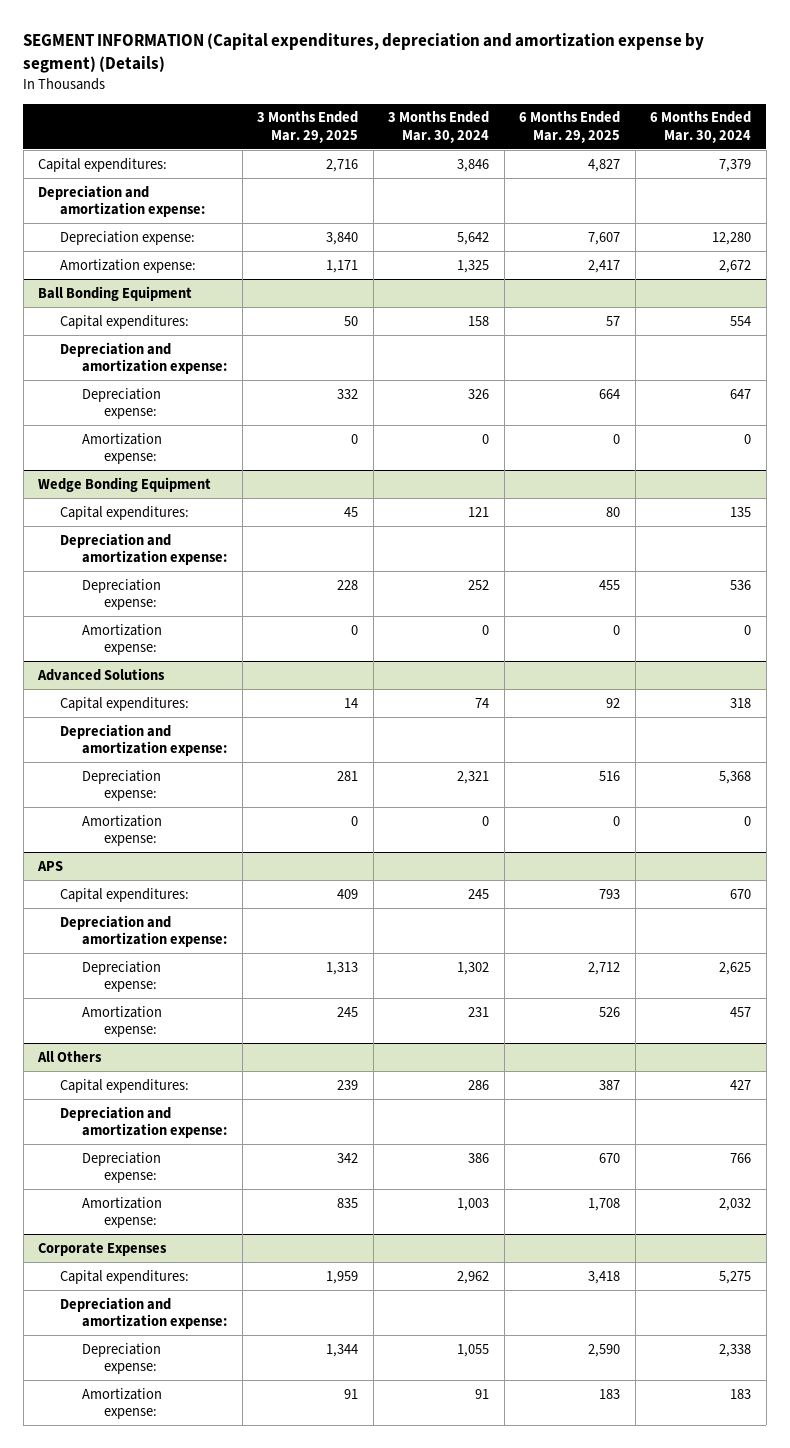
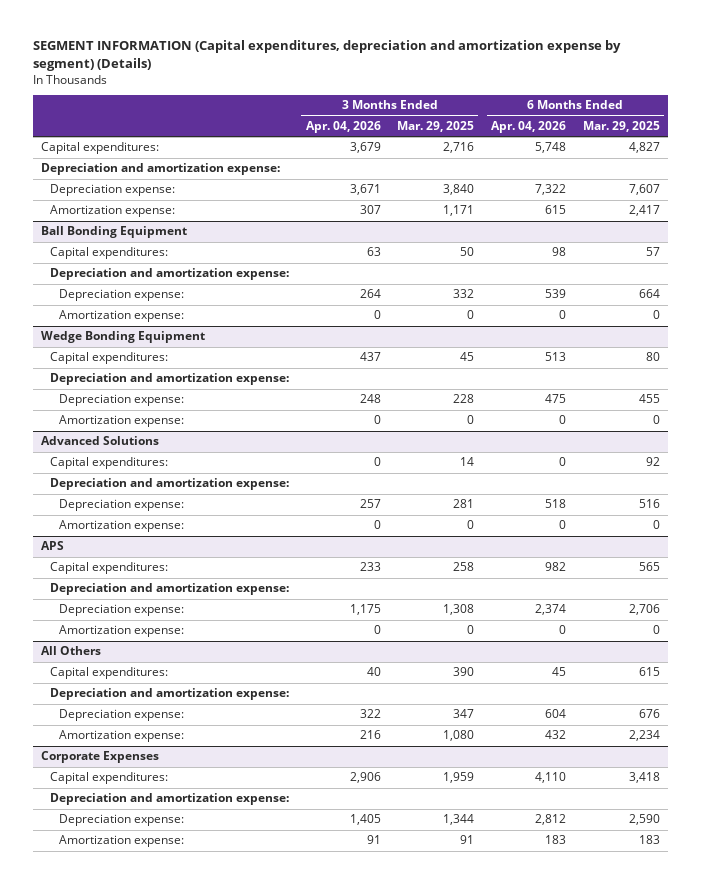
[388,111,490,143] 3 Months Ended Mar. 30, 2024 -> none
[650,111,752,143] 6 Months Ended Mar. 30, 2024 -> none
none -> [305,120,381,133] Apr. 04, 2026
none -> [490,120,566,133] Apr. 04, 2026
[337,888,359,899] 409 -> [453,562,475,572] 258
[599,888,621,899] 793 -> [638,562,660,572] 565
[326,961,359,975] 1,313 -> [443,604,475,616] 1,308
[588,961,621,975] 2,712 -> [628,604,660,616] 2,706
[337,1006,359,1017] 245 -> [467,625,475,635] 0
[599,1006,621,1017] 526 -> [652,625,660,635] 0
[337,1079,359,1090] 239 -> [453,667,475,677] 390
[599,1079,621,1090] 387 -> [638,667,660,677] 615
[337,1152,359,1163] 342 -> [453,709,475,719] 347
[599,1152,621,1163] 670 -> [638,709,660,719] 676
[337,1197,359,1208] 835 -> [443,730,475,742] 1,080
[588,1197,621,1211] 1,708 -> [628,730,660,742] 2,234

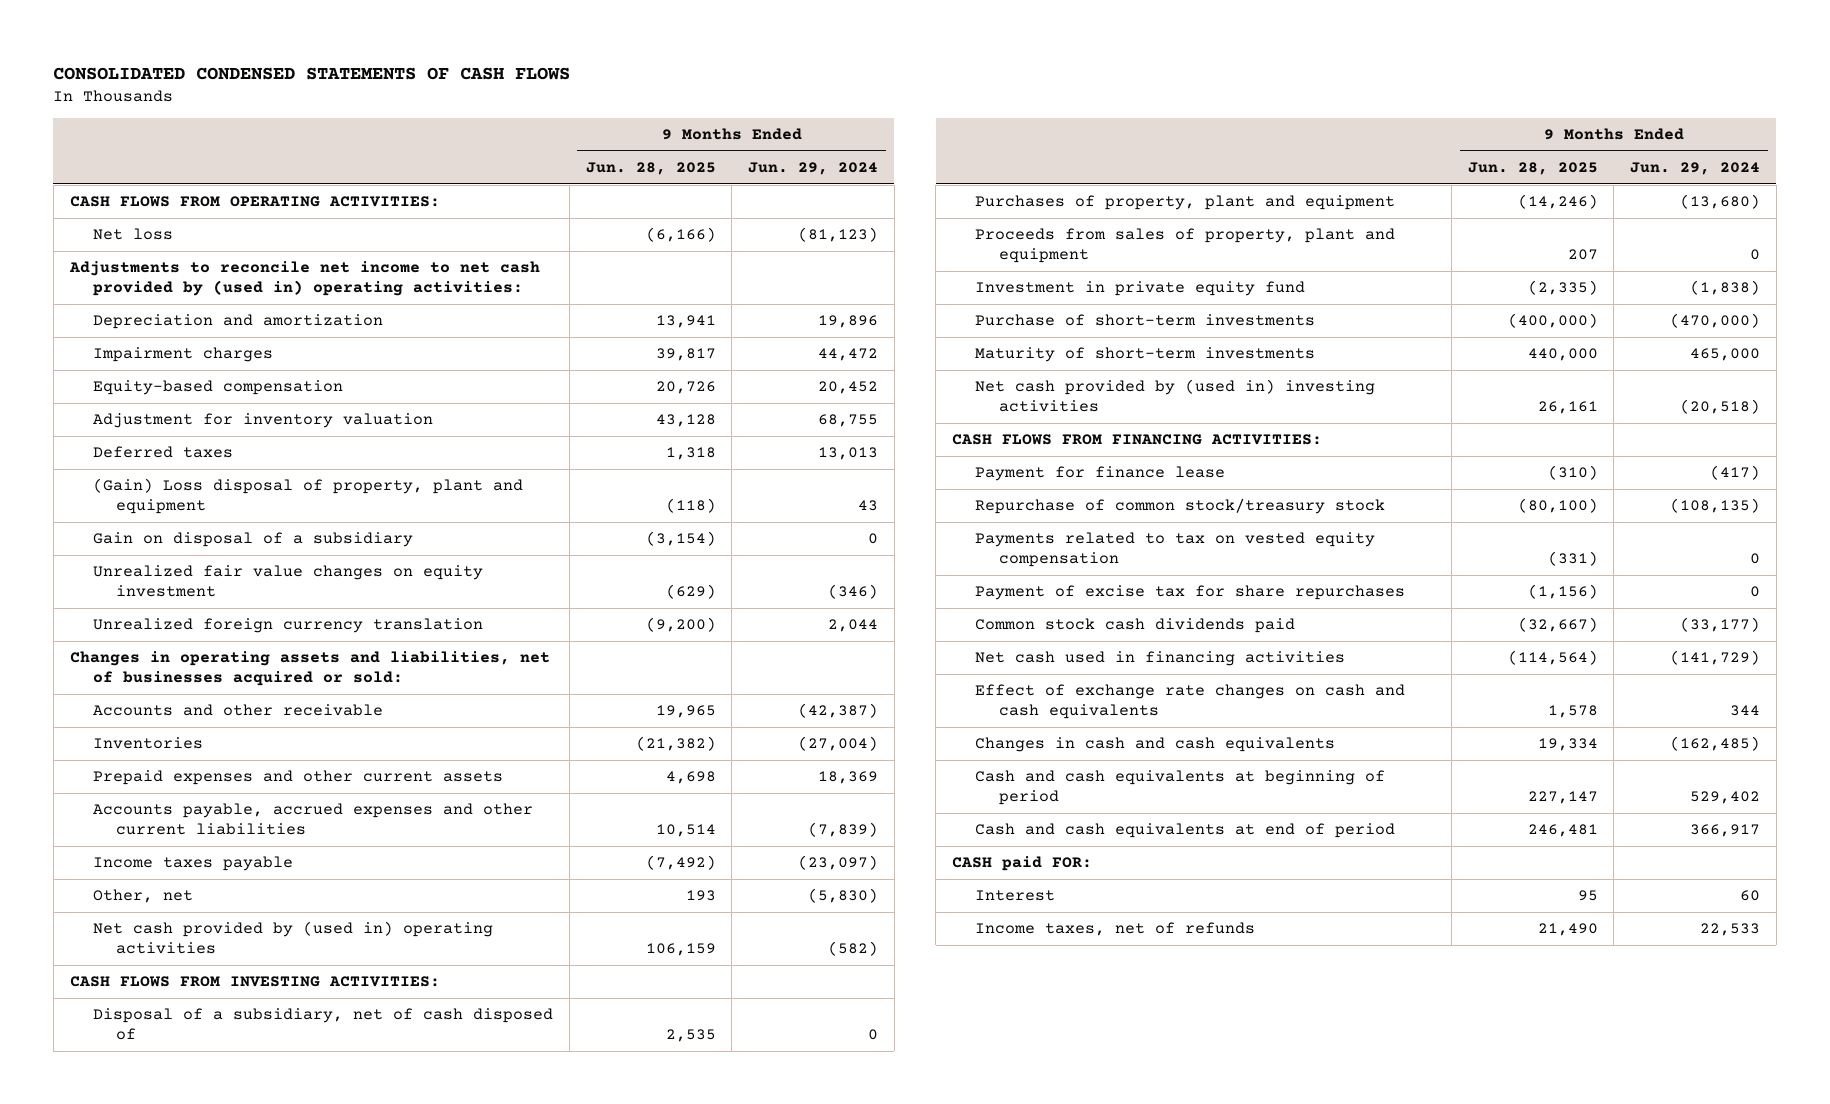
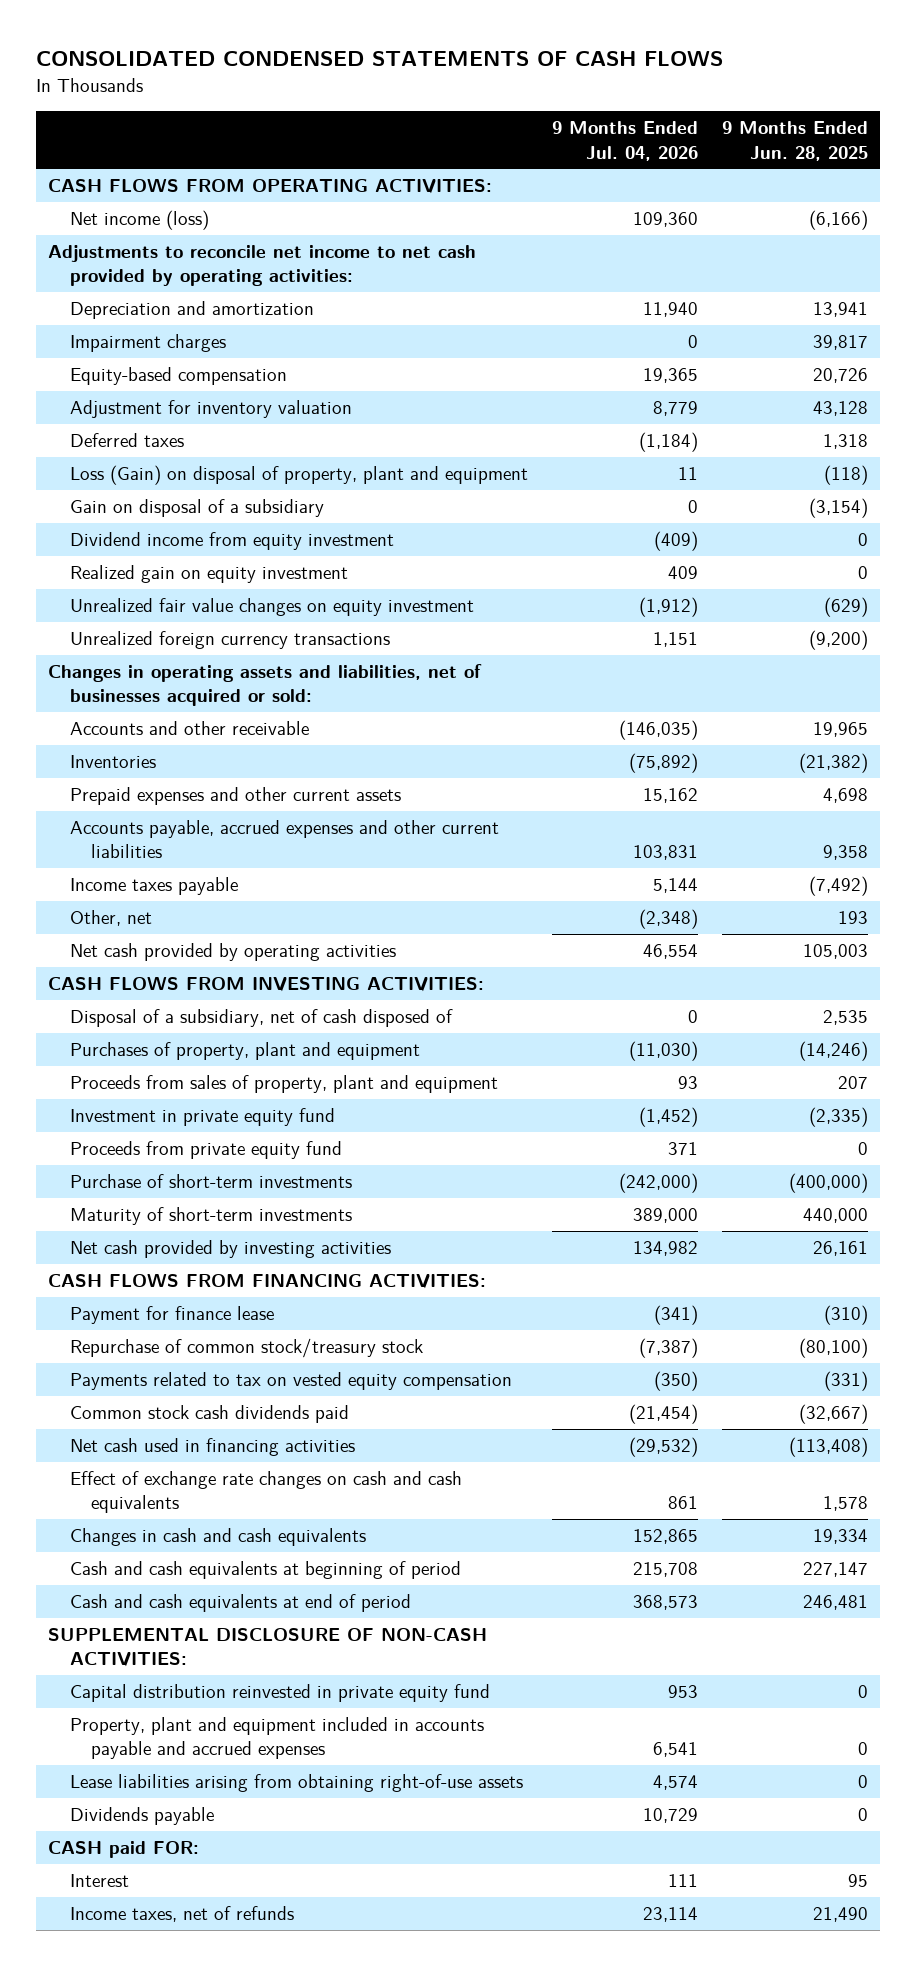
[748,161,879,175] Jun. 29, 2024 -> none
none -> [551,121,698,161] 9 Months Ended Jul. 04, 2026
[93,228,174,241] Net loss -> [69,210,209,231] Net income (loss)
[68,261,540,297] Adjustments to reconcile net income to net cash provided by (used in) operating activities: -> [48,245,477,287] Adjustments to reconcile net income to net cash provided by operating activities:
[93,478,524,515] (Gain) Loss disposal of property, plant and equipment -> [69,465,528,486] Loss (Gain) on disposal of property, plant and equipment
none -> [69,532,394,551] Dividend income from equity investment
none -> [69,565,348,584] Realized gain on equity investment
[93,618,484,634] Unrealized foreign currency translation -> [69,631,390,650] Unrealized foreign currency transactions
[655,824,716,838] 10,514 -> [822,845,868,861] 9,358
[93,921,494,955] Net cash provided by (used in) operating activities -> [69,943,396,962] Net cash provided by operating activities
[645,943,716,957] 106,159 -> [802,944,868,960] 105,003
none -> [69,1141,342,1160] Proceeds from private equity fund
[975,379,1376,413] Net cash provided by (used in) investing activities -> [69,1240,391,1259] Net cash provided by investing activities
[975,585,1406,601] Payment of excise tax for share repurchases -> none
[1507,650,1598,666] (114,564) -> [788,1437,868,1458] (113,408)
none -> [48,1628,488,1668] SUPPLEMENTAL DISCLOSURE OF NON-CASH ACTIVITIES:
none -> [69,1684,490,1703] Capital distribution reinvested in private equity fund
none -> [69,1717,484,1760] Property, plant and equipment included in accounts payable and accrued expenses
none -> [69,1774,523,1793] Lease liabilities arising from obtaining right-of-use assets
none -> [69,1807,214,1826] Dividends payable

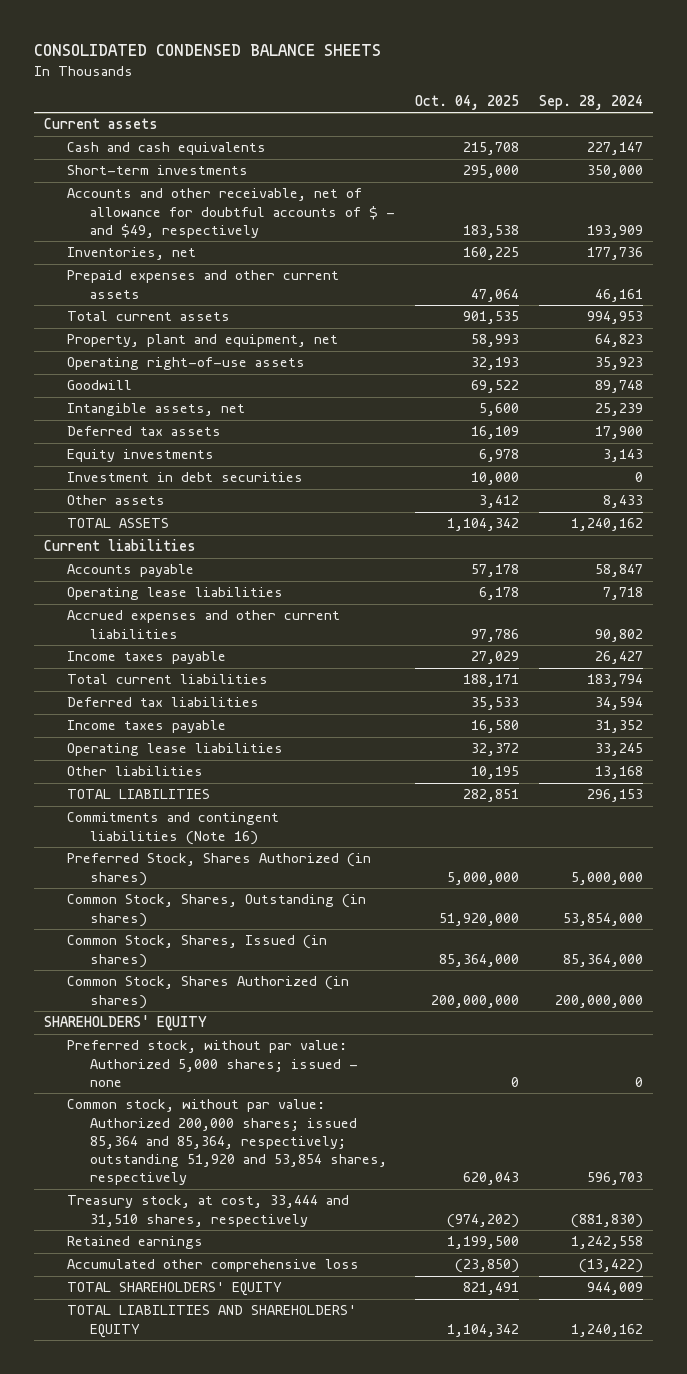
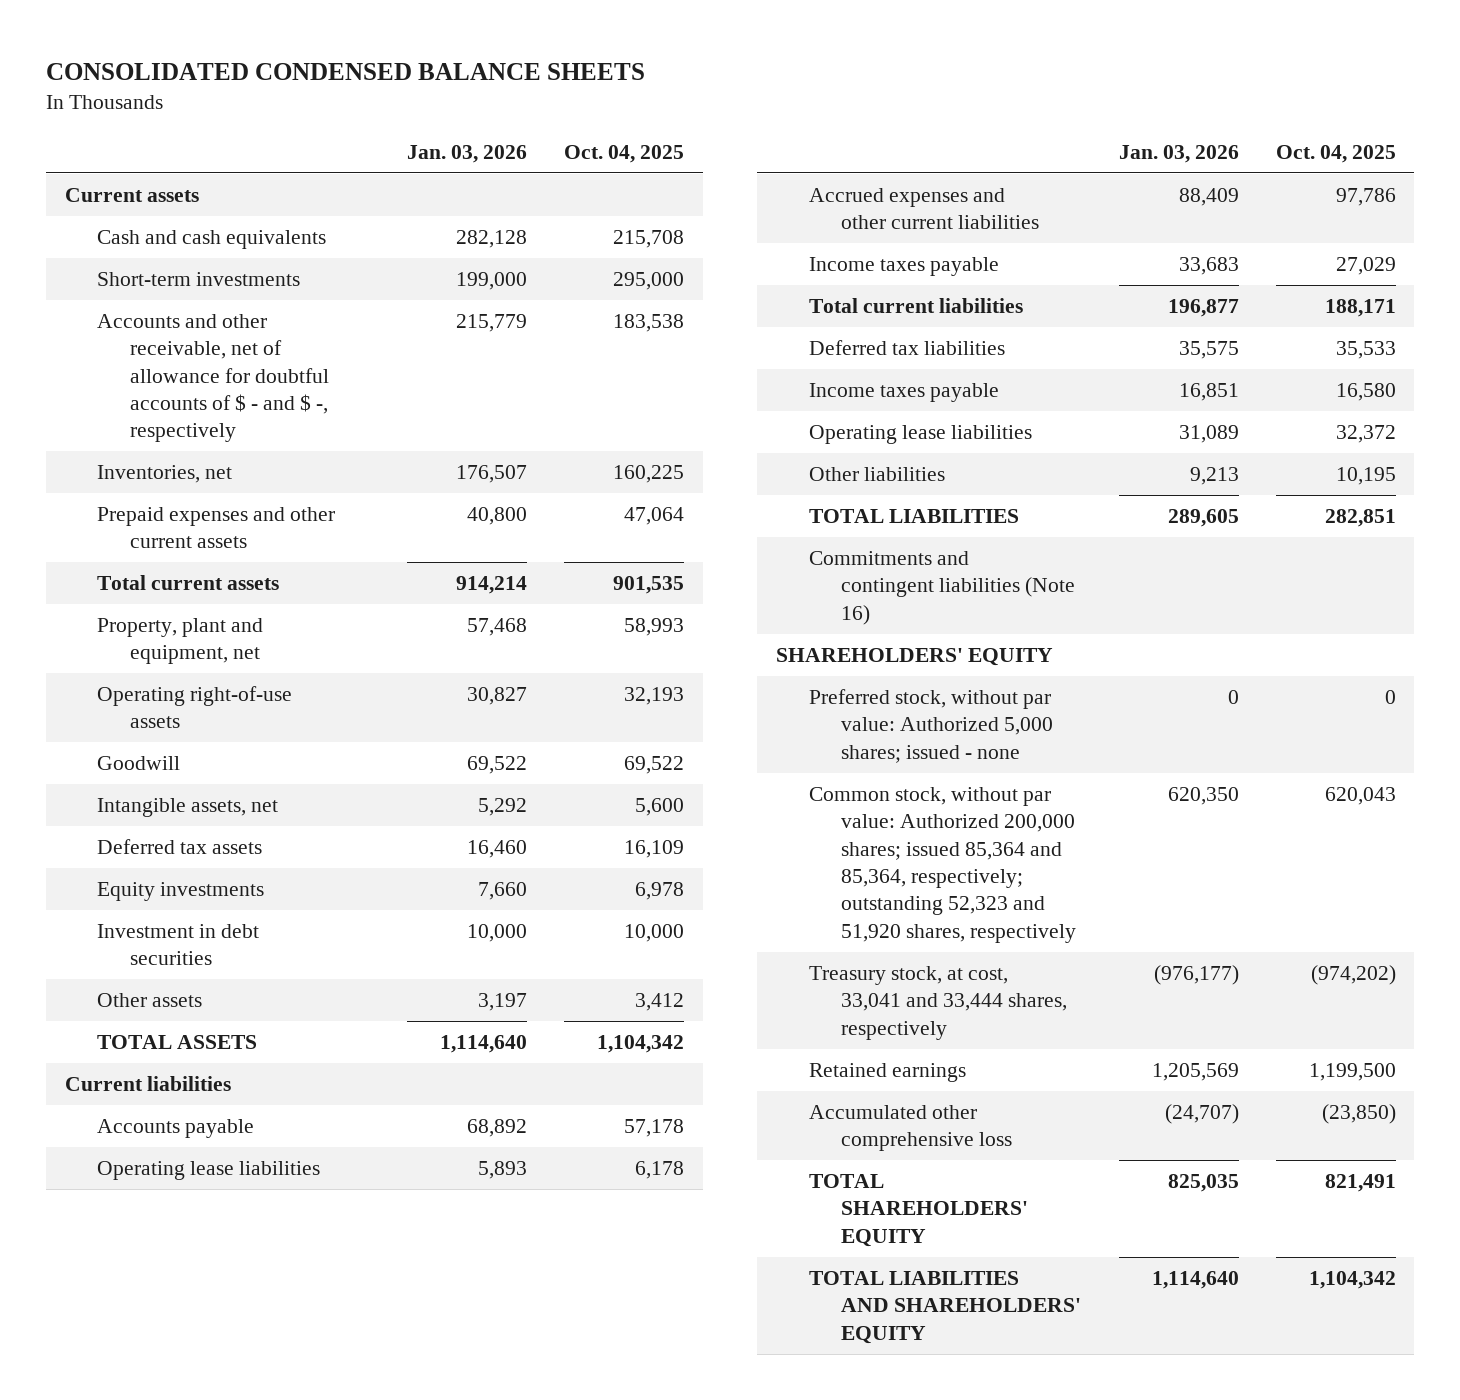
[538,95,643,111] Sep. 28, 2024 -> none
none -> [407,144,528,163] Jan. 03, 2026
[66,188,395,238] Accounts and other receivable, net of allowance for doubtful accounts of $ - and $49, respectively -> [97,314,330,443] Accounts and other receivable, net of allowance for doubtful accounts of $ - and $ -, respectively
[66,853,371,886] Preferred Stock, Shares Authorized (in shares) -> none
[66,894,366,927] Common Stock, Shares, Outstanding (in shares) -> none
[66,935,327,968] Common Stock, Shares, Issued (in shares) -> none
[66,976,349,1009] Common Stock, Shares Authorized (in shares) -> none
[66,1099,387,1186] Common stock, without par value: Authorized 200,000 shares; issued 85,364 and 85,364, respectively; outstanding 51,920 and 53,854 shares, respectively -> [808,787,1077,943] Common stock, without par value: Authorized 200,000 shares; issued 85,364 and 85,364, respectively; outstanding 52,323 and 51,920 shares, respectively
[66,1195,349,1227] Treasury stock, at cost, 33,444 and 31,510 shares, respectively -> [808,966,1068,1040] Treasury stock, at cost, 33,041 and 33,444 shares, respectively

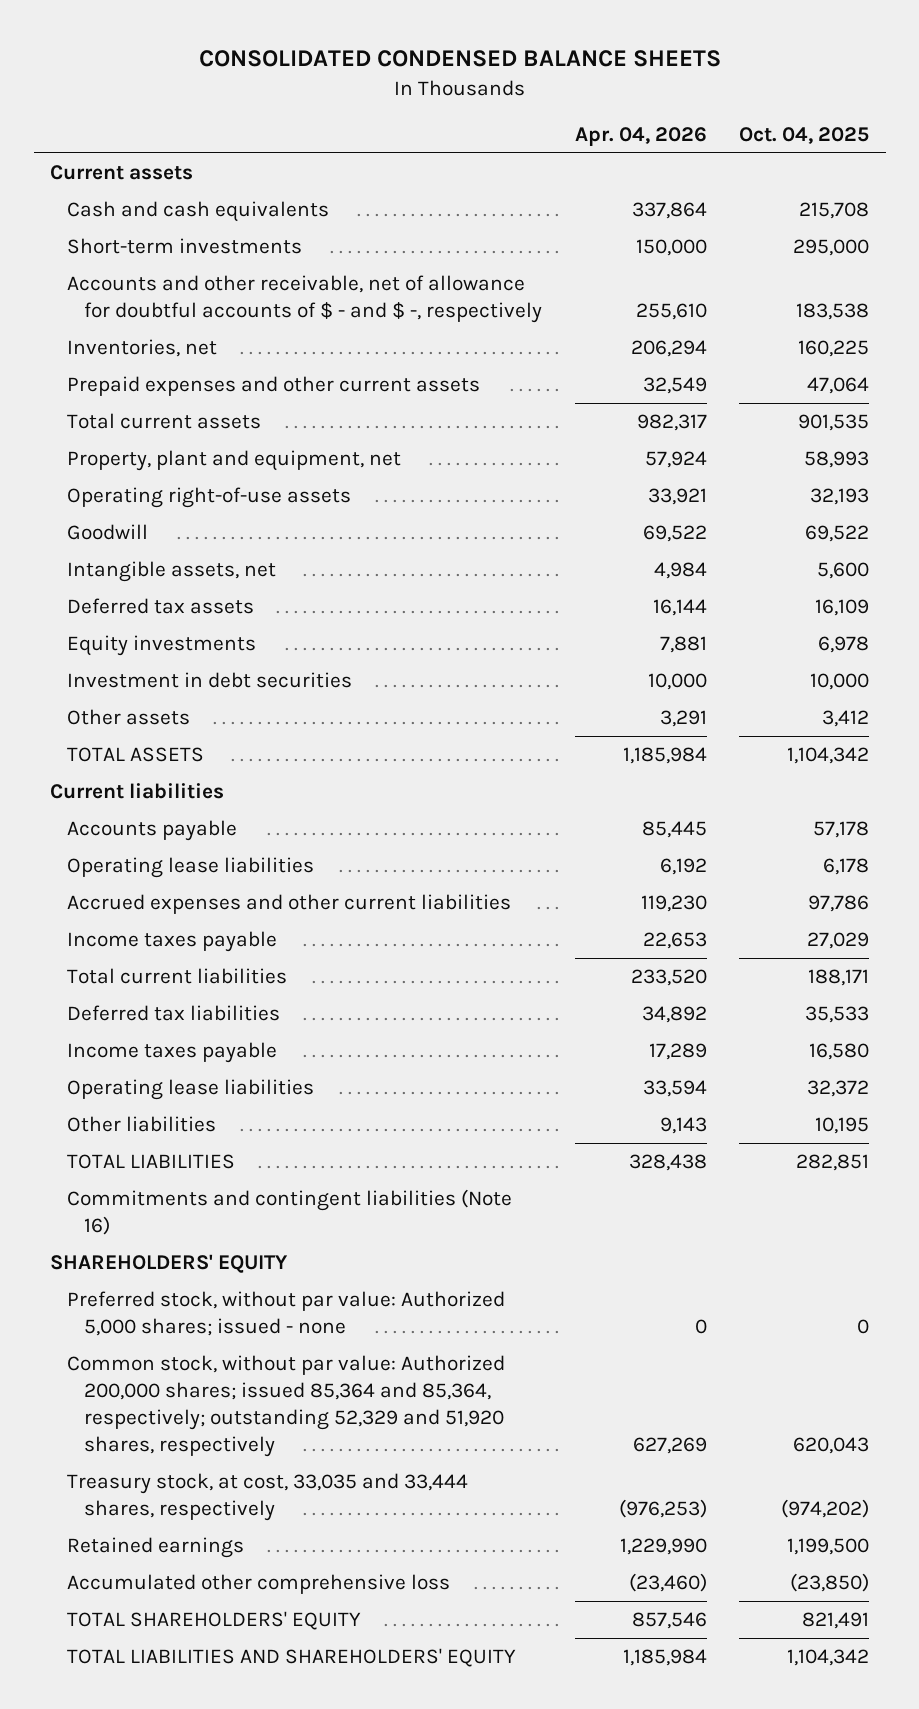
[407,144,528,163] Jan. 03, 2026 -> none
none -> [574,126,707,146] Apr. 04, 2026
[808,787,1077,943] Common stock, without par value: Authorized 200,000 shares; issued 85,364 and 85,364, respectively; outstanding 52,323 and 51,920 shares, respectively -> [67,1354,506,1457] Common stock, without par value: Authorized 200,000 shares; issued 85,364 and 85,364, respectively; outstanding 52,329 and 51,920 shares, respectively
[808,966,1068,1040] Treasury stock, at cost, 33,041 and 33,444 shares, respectively -> [67,1472,469,1521] Treasury stock, at cost, 33,035 and 33,444 shares, respectively

